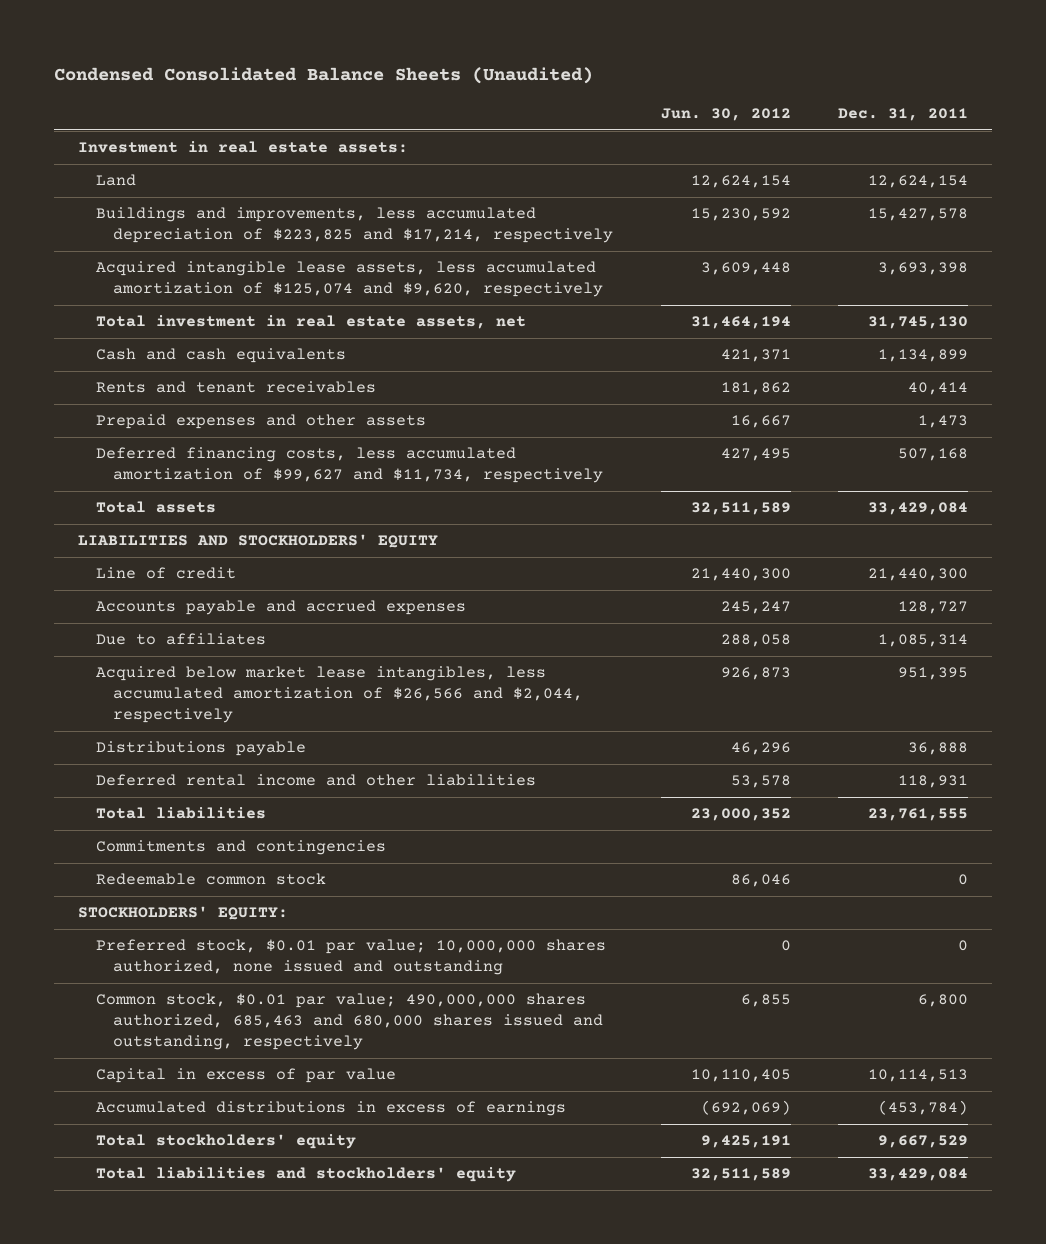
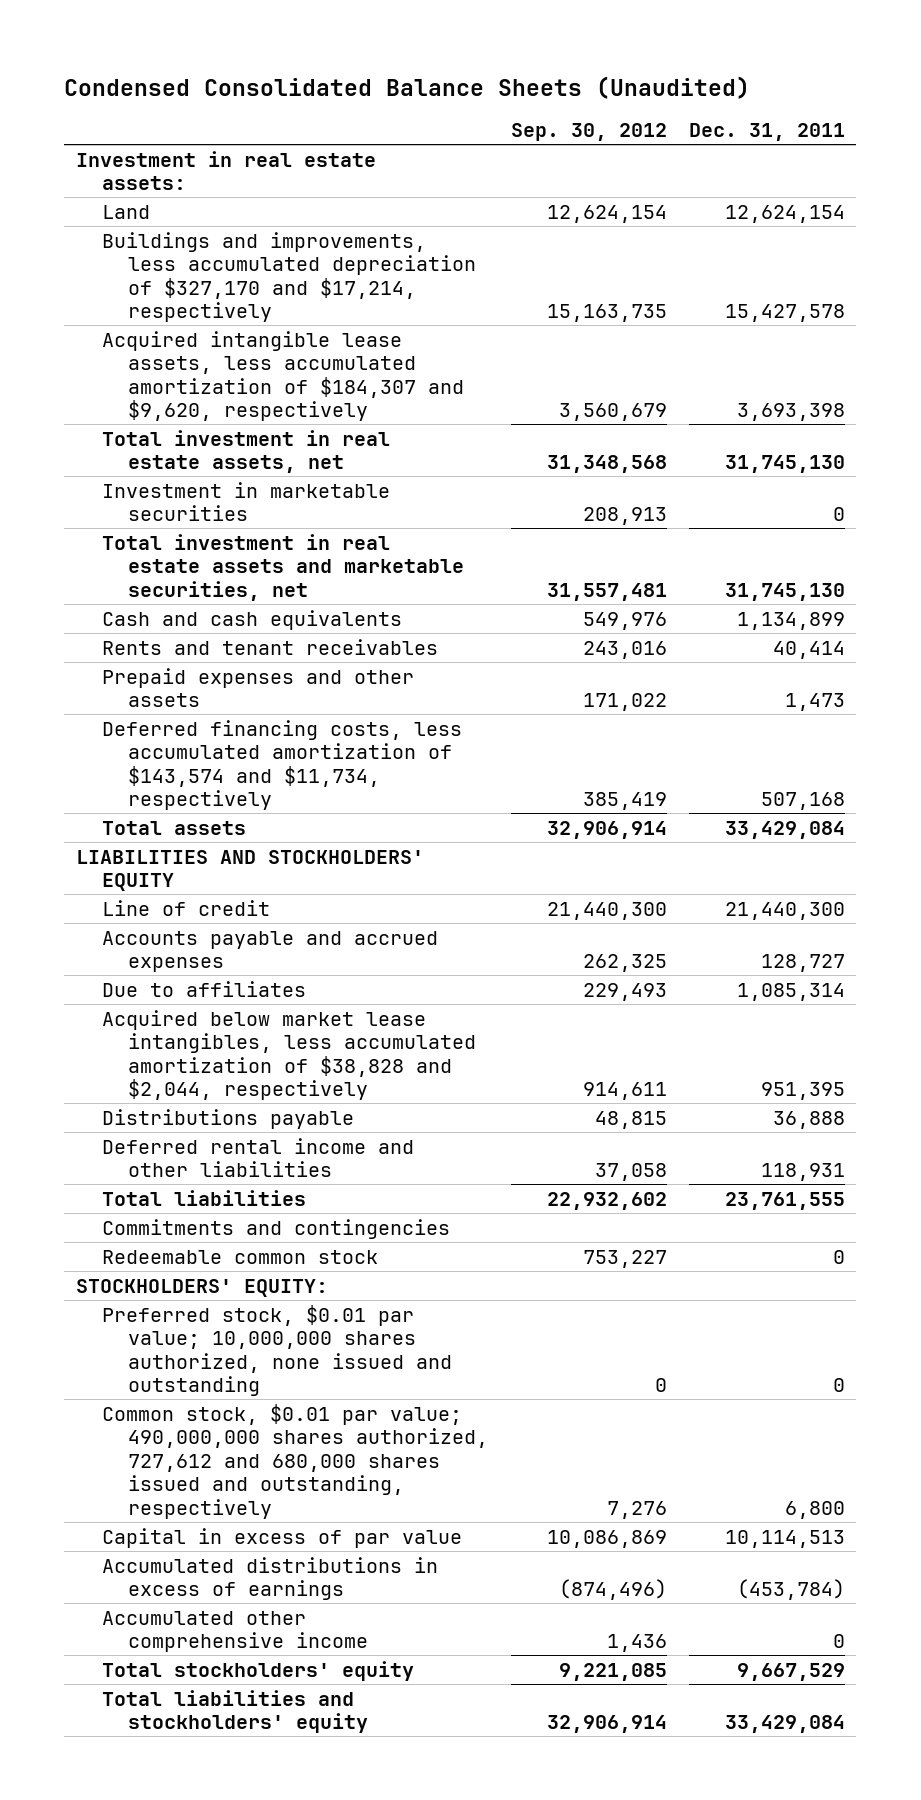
[660,107,791,121] Jun. 30, 2012 -> none
none -> [510,123,667,142] Sep. 30, 2012
[95,207,614,244] Buildings and improvements, less accumulated depreciation of $223,825 and $17,214, respectively -> [101,231,477,323] Buildings and improvements, less accumulated depreciation of $327,170 and $17,214, respectively
[95,261,604,298] Acquired intangible lease assets, less accumulated amortization of $125,074 and $9,620, respectively -> [101,330,465,422] Acquired intangible lease assets, less accumulated amortization of $184,307 and $9,620, respectively
none -> [101,481,390,522] Investment in marketable securities
none -> [101,533,465,601] Total investment in real estate assets and marketable securities, net
[95,447,604,484] Deferred financing costs, less accumulated amortization of $99,627 and $11,734, respectively -> [101,719,462,811] Deferred financing costs, less accumulated amortization of $143,574 and $11,734, respectively
[95,666,584,724] Acquired below market lease intangibles, less accumulated amortization of $26,566 and $2,044, respectively -> [101,1009,477,1101] Acquired below market lease intangibles, less accumulated amortization of $38,828 and $2,044, respectively
[95,993,604,1051] Common stock, $0.01 par value; 490,000,000 shares authorized, 685,463 and 680,000 shares issued and outstanding, respectively -> [101,1403,489,1519] Common stock, $0.01 par value; 490,000,000 shares authorized, 727,612 and 680,000 shares issued and outstanding, respectively
none -> [101,1610,369,1653] Accumulated other comprehensive income

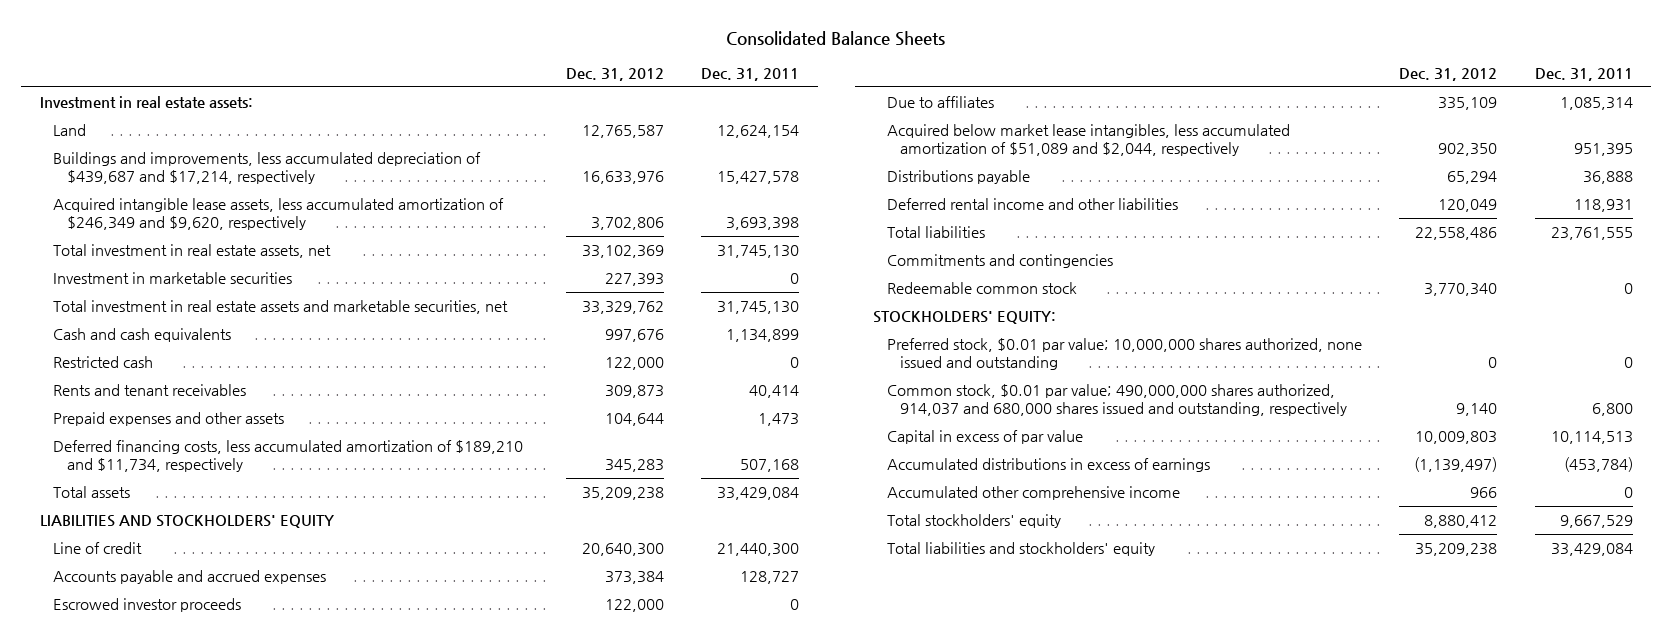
[64,75,751,99] Condensed Consolidated Balance Sheets (Unaudited) -> [726,31,946,47] Consolidated Balance Sheets
[510,123,667,142] Sep. 30, 2012 -> none
none -> [565,68,664,82] Dec. 31, 2012
[101,231,477,323] Buildings and improvements, less accumulated depreciation of $327,170 and $17,214, respectively -> [53,152,482,185] Buildings and improvements, less accumulated depreciation of $439,687 and $17,214, respectively
[101,330,465,422] Acquired intangible lease assets, less accumulated amortization of $184,307 and $9,620, respectively -> [53,198,505,231] Acquired intangible lease assets, less accumulated amortization of $246,349 and $9,620, respectively
none -> [53,356,154,369] Restricted cash
[101,719,462,811] Deferred financing costs, less accumulated amortization of $143,574 and $11,734, respectively -> [53,440,524,473] Deferred financing costs, less accumulated amortization of $189,210 and $11,734, respectively
none -> [53,598,242,613] Escrowed investor proceeds
[101,1009,477,1101] Acquired below market lease intangibles, less accumulated amortization of $38,828 and $2,044, respectively -> [886,124,1290,157] Acquired below market lease intangibles, less accumulated amortization of $51,089 and $2,044, respectively
[101,1403,489,1519] Common stock, $0.01 par value; 490,000,000 shares authorized, 727,612 and 680,000 shares issued and outstanding, respectively -> [886,384,1348,417] Common stock, $0.01 par value; 490,000,000 shares authorized, 914,037 and 680,000 shares issued and outstanding, respectively

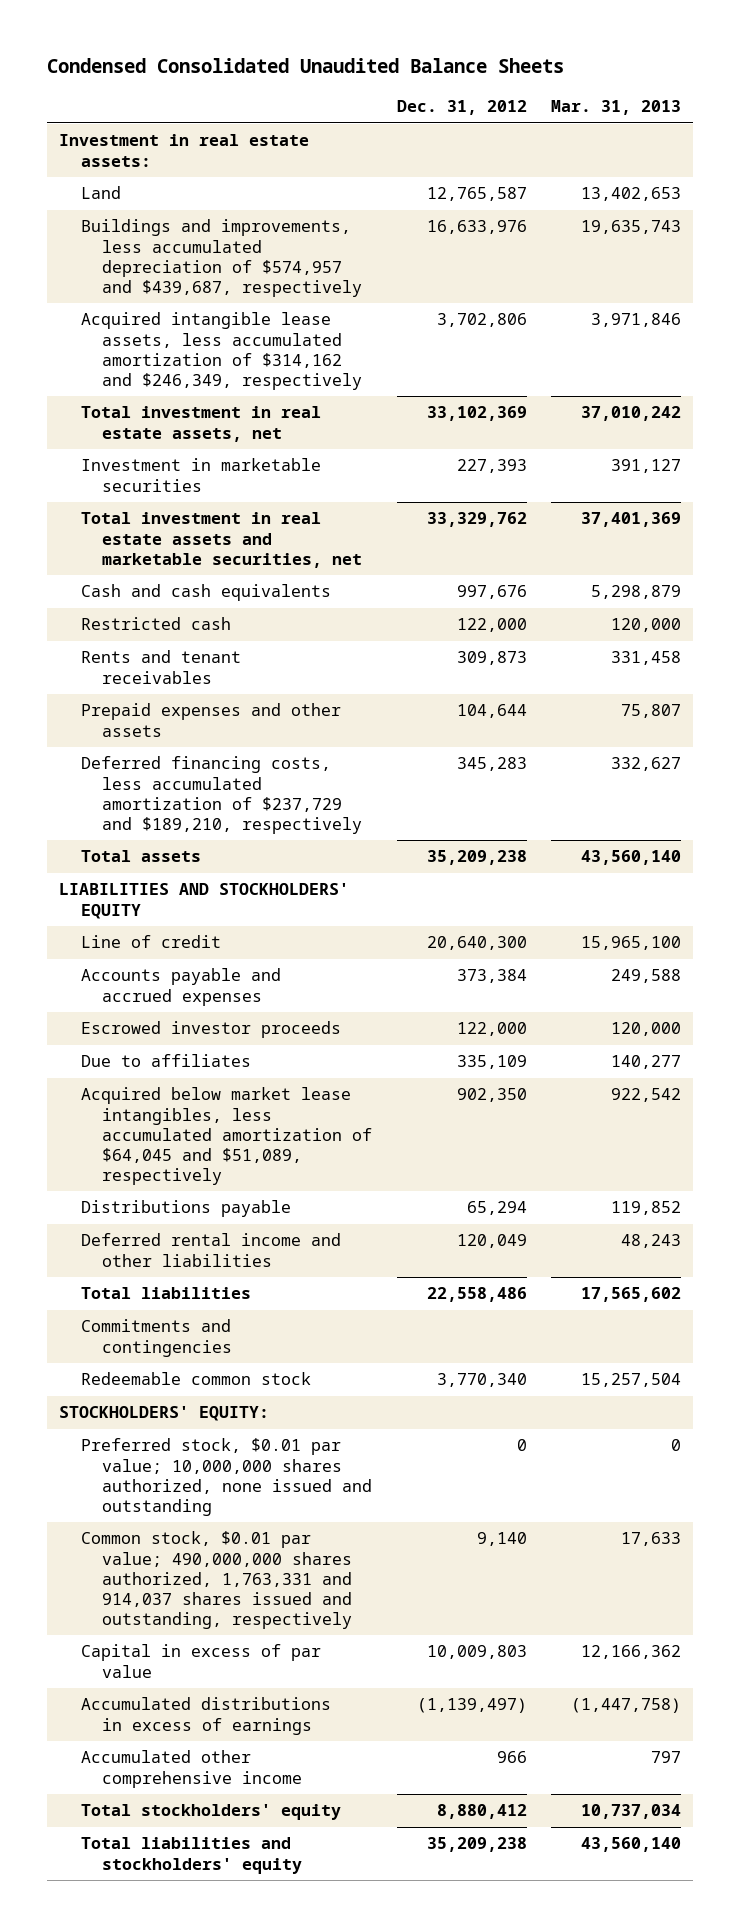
[726,31,946,47] Consolidated Balance Sheets -> [47,58,565,74] Condensed Consolidated Unaudited Balance Sheets
[700,68,799,82] Dec. 31, 2011 -> none
none -> [550,100,681,116] Mar. 31, 2013
[53,152,482,185] Buildings and improvements, less accumulated depreciation of $439,687 and $17,214, respectively -> [80,219,363,297] Buildings and improvements, less accumulated depreciation of $574,957 and $439,687, respectively
[53,198,505,231] Acquired intangible lease assets, less accumulated amortization of $246,349 and $9,620, respectively -> [80,312,363,390] Acquired intangible lease assets, less accumulated amortization of $314,162 and $246,349, respectively
[53,440,524,473] Deferred financing costs, less accumulated amortization of $189,210 and $11,734, respectively -> [80,756,363,834] Deferred financing costs, less accumulated amortization of $237,729 and $189,210, respectively
[886,124,1290,157] Acquired below market lease intangibles, less accumulated amortization of $51,089 and $2,044, respectively -> [80,1087,373,1186] Acquired below market lease intangibles, less accumulated amortization of $64,045 and $51,089, respectively
[886,384,1348,417] Common stock, $0.01 par value; 490,000,000 shares authorized, 914,037 and 680,000 shares issued and outstanding, respectively -> [80,1531,353,1630] Common stock, $0.01 par value; 490,000,000 shares authorized, 1,763,331 and 914,037 shares issued and outstanding, respectively

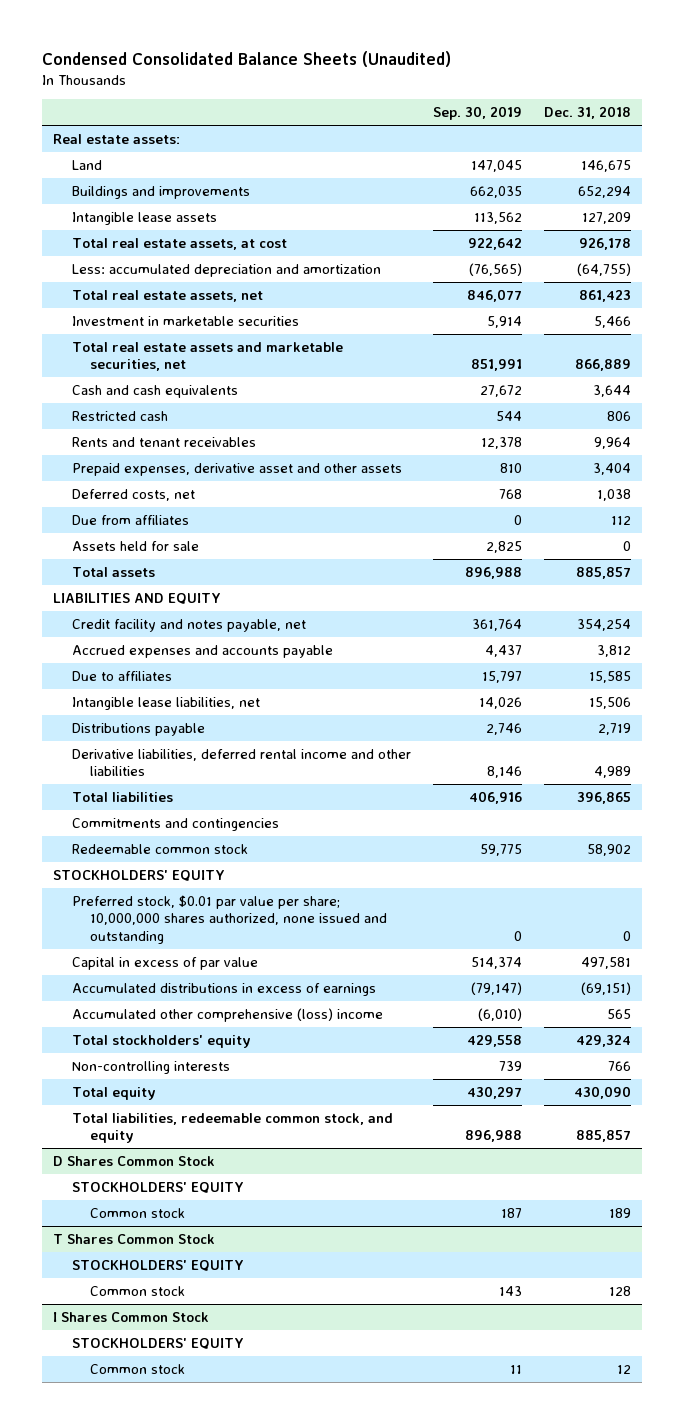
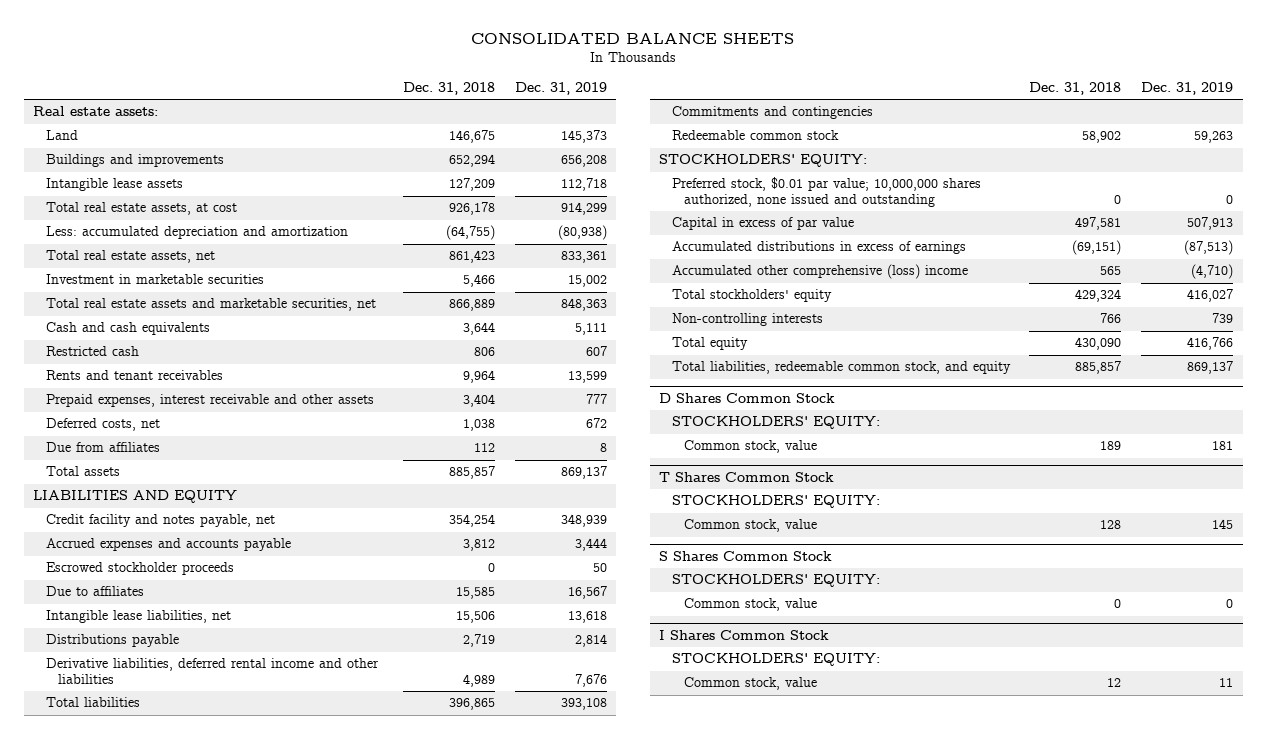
[42,50,452,67] Condensed Consolidated Balance Sheets (Unaudited) -> [471,33,795,45] CONSOLIDATED BALANCE SHEETS
[432,106,522,121] Sep. 30, 2019 -> none
none -> [514,82,607,96] Dec. 31, 2019
[71,462,402,476] Prepaid expenses, derivative asset and other assets -> [45,394,374,408] Prepaid expenses, interest receivable and other assets
[71,540,199,551] Assets held for sale -> none
none -> [45,562,234,576] Escrowed stockholder proceeds
[53,869,226,881] STOCKHOLDERS' EQUITY -> [659,154,868,168] STOCKHOLDERS' EQUITY:
[71,894,388,944] Preferred stock, $0.01 par value per share; 10,000,000 shares authorized, none issued and outstanding -> [671,177,981,207] Preferred stock, $0.01 par value; 10,000,000 shares authorized, none issued and outstanding
[71,1181,244,1193] STOCKHOLDERS' EQUITY -> [671,416,880,430] STOCKHOLDERS' EQUITY:
[90,1207,186,1218] Common stock -> [684,440,818,454] Common stock, value
[71,1259,244,1271] STOCKHOLDERS' EQUITY -> [671,495,880,509] STOCKHOLDERS' EQUITY:
[90,1285,186,1296] Common stock -> [684,519,818,533] Common stock, value
none -> [659,551,833,562] S Shares Common Stock
none -> [671,574,880,588] STOCKHOLDERS' EQUITY:
none -> [684,598,818,612] Common stock, value
[71,1337,244,1349] STOCKHOLDERS' EQUITY -> [671,653,880,667] STOCKHOLDERS' EQUITY:
[90,1363,186,1374] Common stock -> [684,677,818,691] Common stock, value

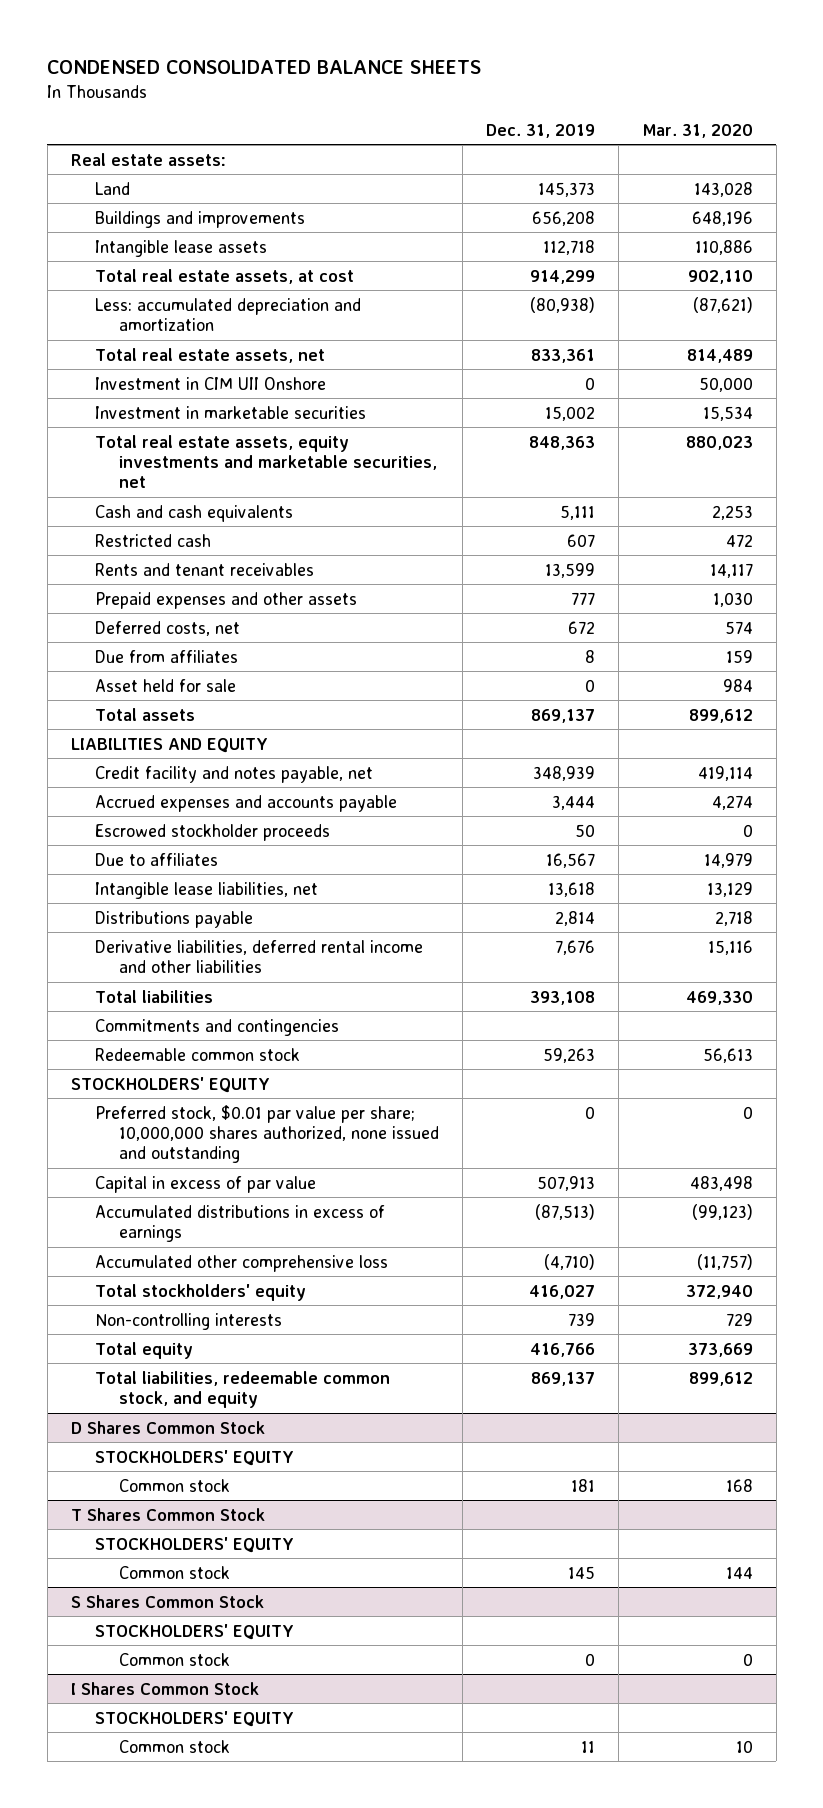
[471,33,795,45] CONSOLIDATED BALANCE SHEETS -> [47,60,482,75] CONDENSED CONSOLIDATED BALANCE SHEETS
[403,82,496,96] Dec. 31, 2018 -> none
none -> [642,123,753,138] Mar. 31, 2020
none -> [94,376,326,390] Investment in CIM UII Onshore
[45,298,376,312] Total real estate assets and marketable securities, net -> [94,434,437,489] Total real estate assets, equity investments and marketable securities, net
[45,394,374,408] Prepaid expenses, interest receivable and other assets -> [94,591,357,609] Prepaid expenses and other assets
none -> [94,678,236,692] Asset held for sale
[659,154,868,168] STOCKHOLDERS' EQUITY: -> [70,1076,270,1093] STOCKHOLDERS' EQUITY
[671,177,981,207] Preferred stock, $0.01 par value; 10,000,000 shares authorized, none issued and outstanding -> [94,1104,439,1164] Preferred stock, $0.01 par value per share; 10,000,000 shares authorized, none issued and outstanding
[671,264,968,280] Accumulated other comprehensive (loss) income -> [94,1254,388,1272] Accumulated other comprehensive loss
[671,416,880,430] STOCKHOLDERS' EQUITY: -> [94,1449,294,1466] STOCKHOLDERS' EQUITY
[684,440,818,454] Common stock, value -> [118,1478,230,1492] Common stock
[671,495,880,509] STOCKHOLDERS' EQUITY: -> [94,1536,294,1553] STOCKHOLDERS' EQUITY
[684,519,818,533] Common stock, value -> [118,1565,230,1579] Common stock
[671,574,880,588] STOCKHOLDERS' EQUITY: -> [94,1623,294,1640] STOCKHOLDERS' EQUITY
[684,598,818,612] Common stock, value -> [118,1652,230,1666] Common stock
[671,653,880,667] STOCKHOLDERS' EQUITY: -> [94,1710,294,1727] STOCKHOLDERS' EQUITY
[684,677,818,691] Common stock, value -> [118,1739,230,1753] Common stock

